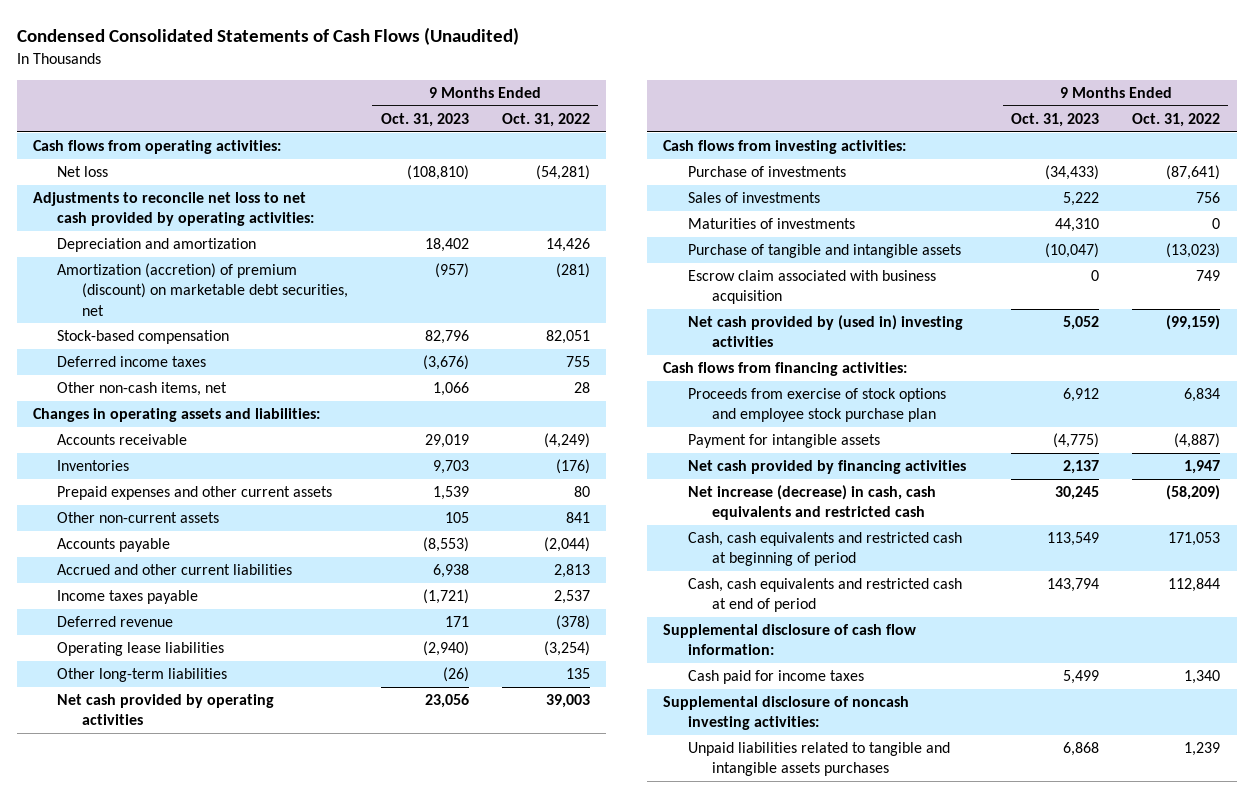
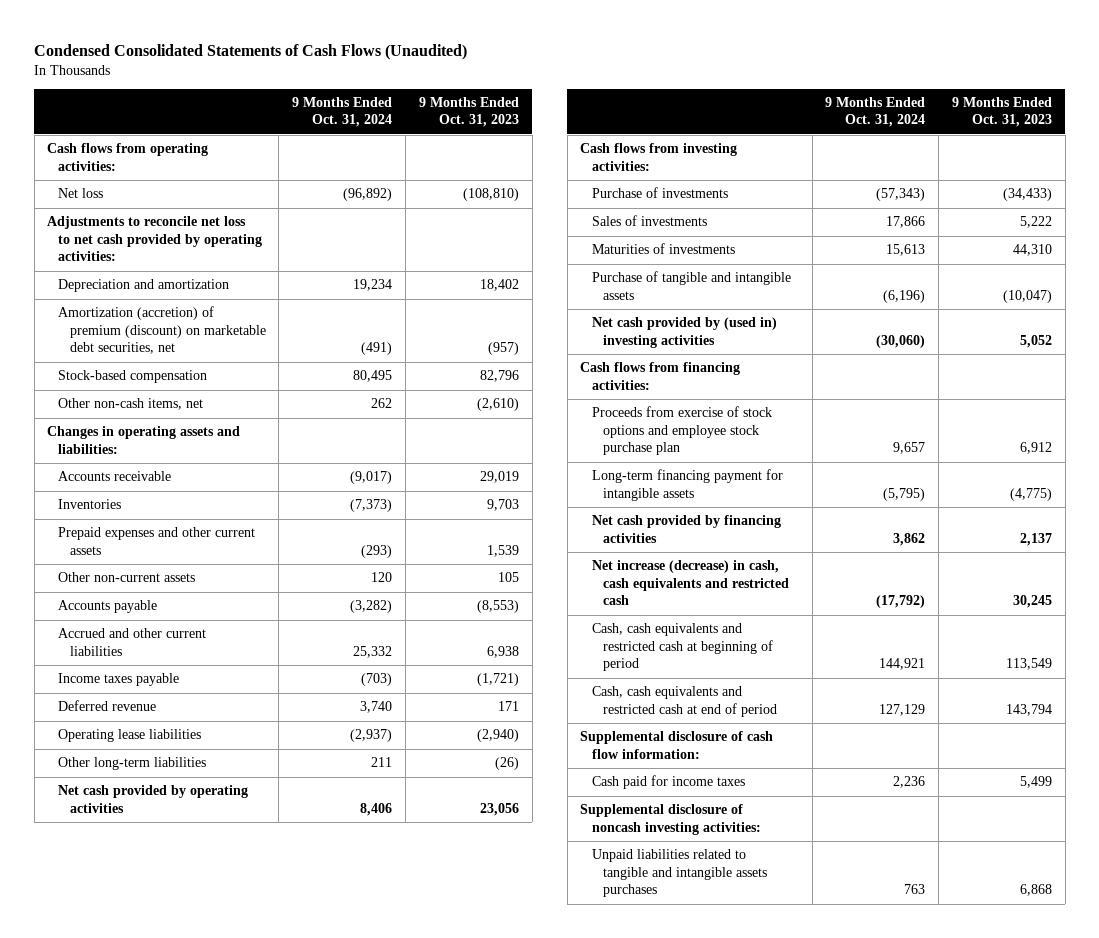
[501,113,590,128] Oct. 31, 2022 -> none
none -> [292,96,393,128] 9 Months Ended Oct. 31, 2024
[57,356,207,368] Deferred income taxes -> none
[432,382,469,397] 1,066 -> [476,398,519,412] (2,610)
[687,270,936,305] Escrow claim associated with business acquisition -> none
[687,434,880,449] Payment for intangible assets -> [591,469,783,501] Long-term financing payment for intangible assets

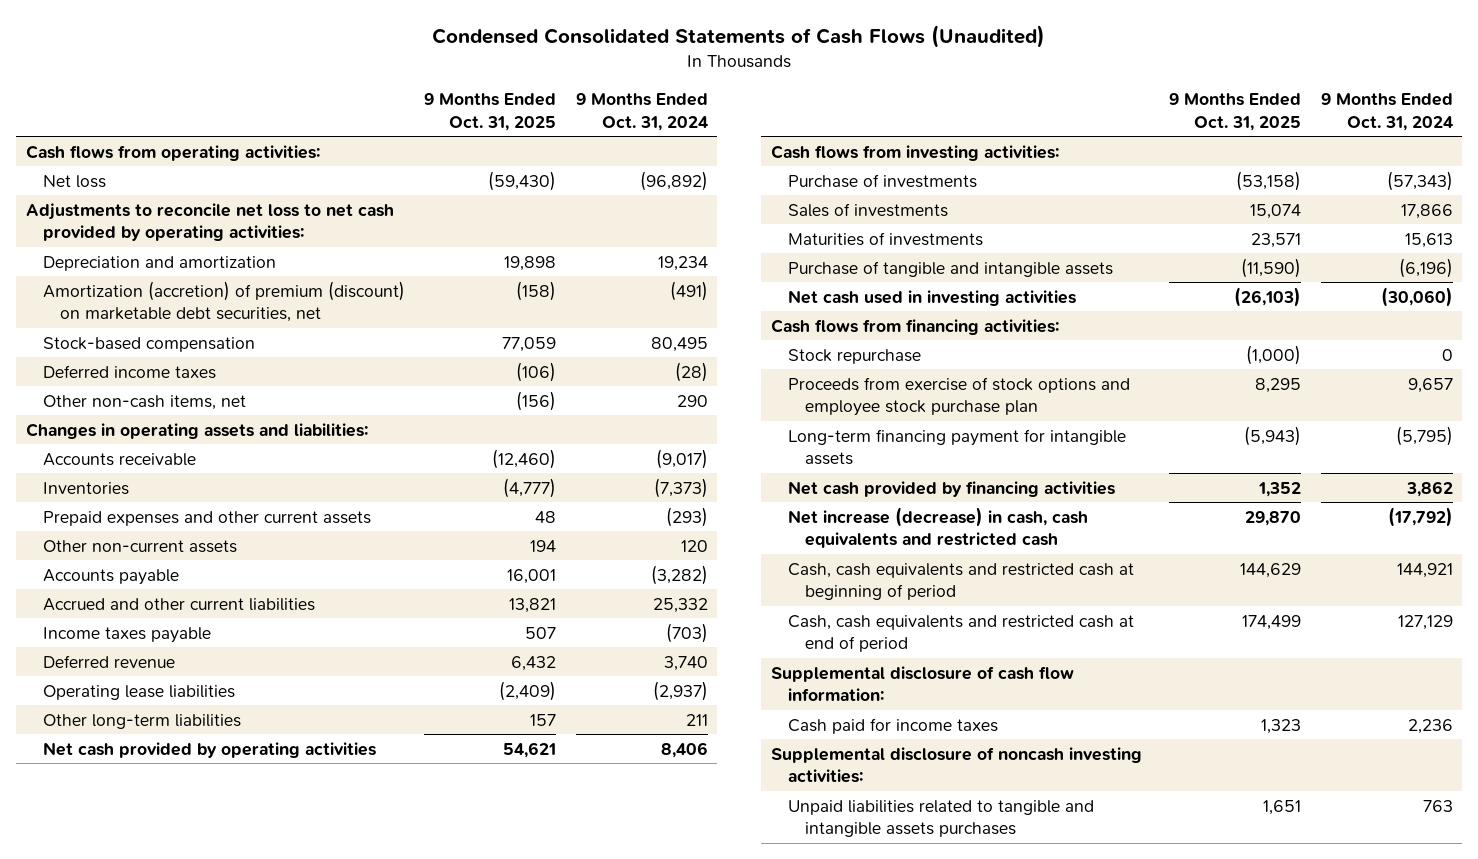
[418,96,519,128] 9 Months Ended Oct. 31, 2023 -> none
none -> [424,93,557,131] 9 Months Ended Oct. 31, 2025
none -> [42,364,216,379] Deferred income taxes
[371,398,393,409] 262 -> [676,394,708,407] 290
[591,317,777,348] Net cash provided by (used in) investing activities -> [788,289,1077,306] Net cash used in investing activities
none -> [788,348,922,364] Stock repurchase

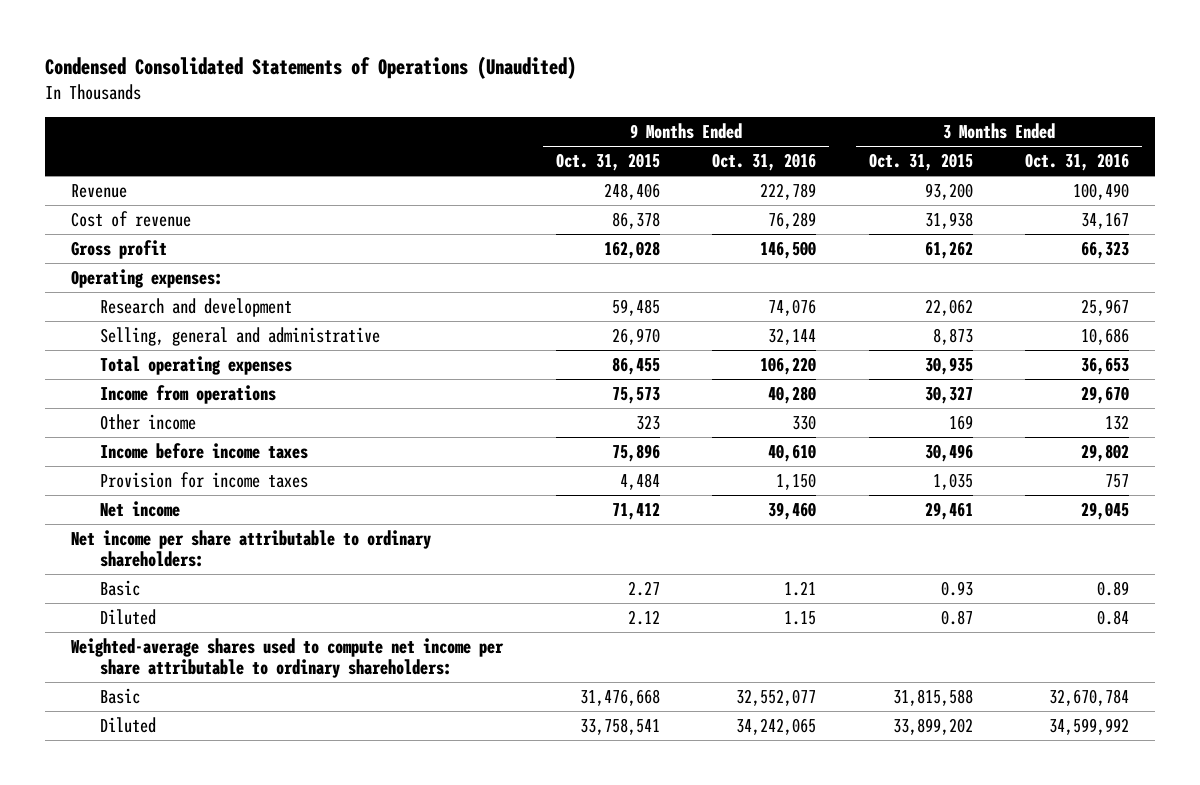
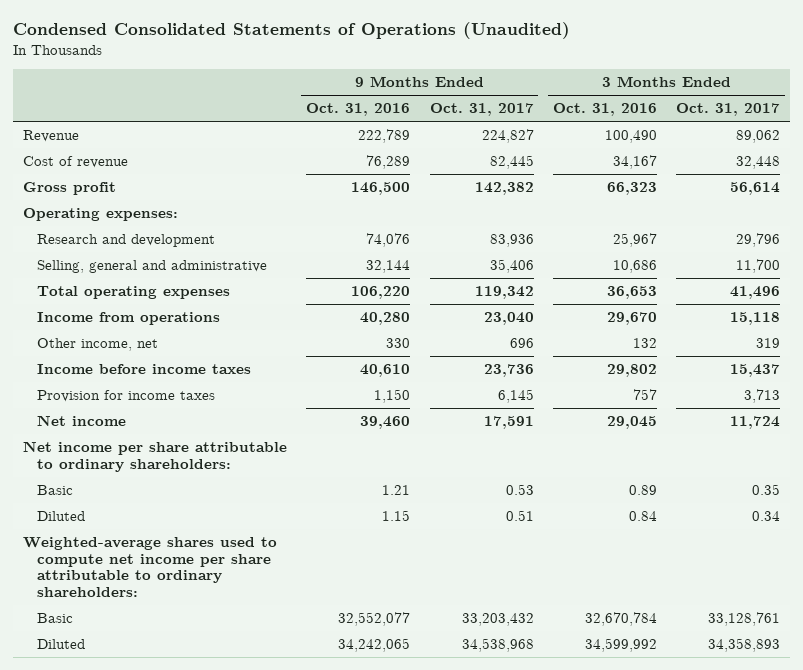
[555,153,660,172] Oct. 31, 2015 -> none
[868,153,973,172] Oct. 31, 2015 -> none
none -> [429,103,534,117] Oct. 31, 2017
none -> [676,103,781,117] Oct. 31, 2017
[99,414,196,431] Other income -> [37,338,159,352] Other income, net

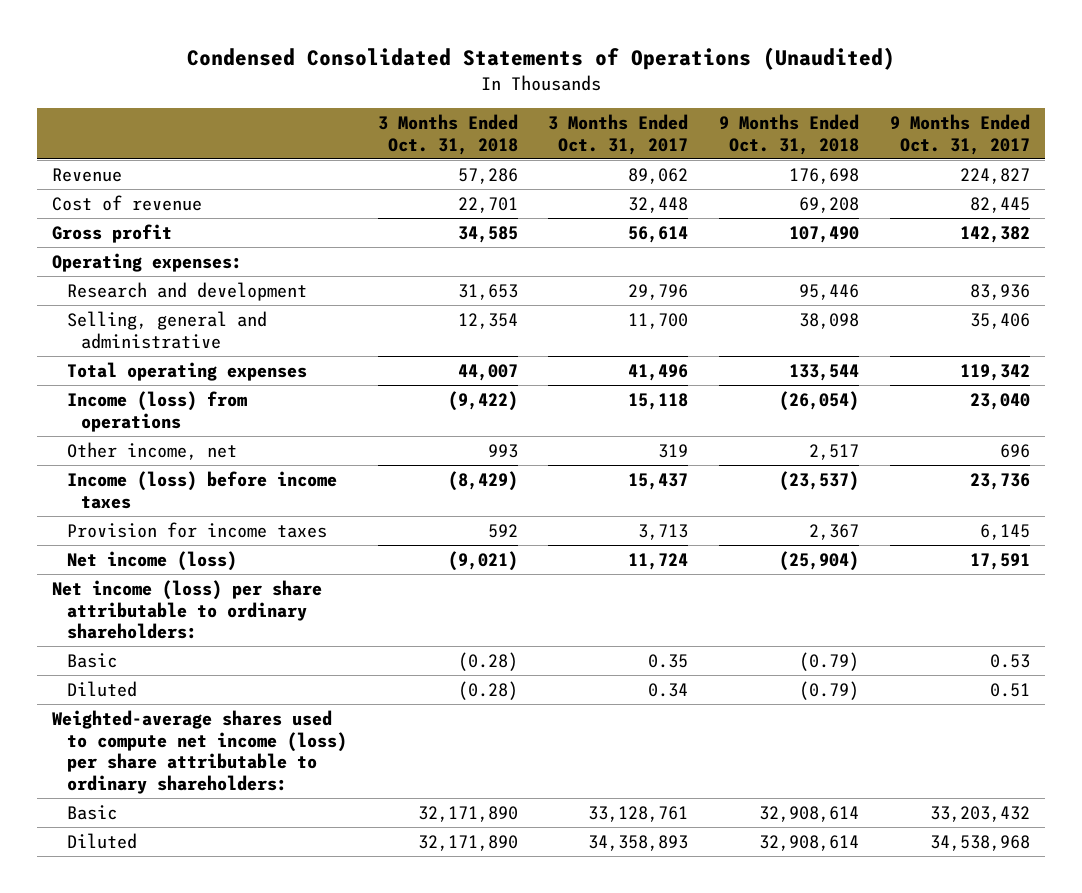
[306,103,411,117] Oct. 31, 2016 -> none
[552,103,657,117] Oct. 31, 2016 -> none
none -> [377,113,518,155] 3 Months Ended Oct. 31, 2018
none -> [719,113,860,155] 9 Months Ended Oct. 31, 2018
[37,312,221,326] Income from operations -> [66,390,247,432] Income (loss) from operations
[37,364,252,375] Income before income taxes -> [66,470,337,509] Income (loss) before income taxes
[37,415,127,427] Net income -> [66,550,237,571] Net income (loss)
[22,441,287,472] Net income per share attributable to ordinary shareholders: -> [52,579,323,640] Net income (loss) per share attributable to ordinary shareholders:
[22,537,277,597] Weighted-average shares used to compute net income per share attributable to ordinary shareholders: -> [52,709,347,795] Weighted-average shares used to compute net income (loss) per share attributable to ordinary shareholders:

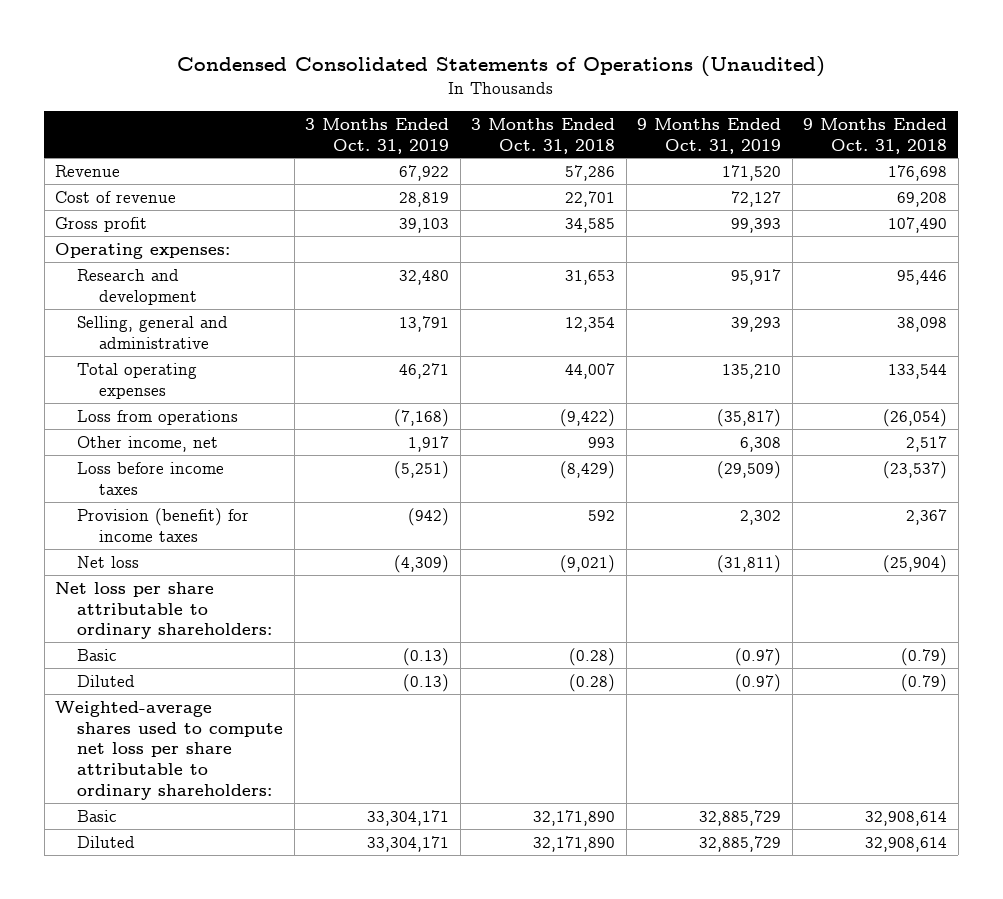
[548,113,689,155] 3 Months Ended Oct. 31, 2017 -> none
[889,113,1030,155] 9 Months Ended Oct. 31, 2017 -> none
none -> [305,117,450,154] 3 Months Ended Oct. 31, 2019
none -> [637,117,782,154] 9 Months Ended Oct. 31, 2019
[66,390,247,432] Income (loss) from operations -> [77,409,239,425] Loss from operations
[66,470,337,509] Income (loss) before income taxes -> [77,461,225,495] Loss before income taxes
[66,521,327,538] Provision for income taxes -> [77,507,250,542] Provision (benefit) for income taxes
[66,550,237,571] Net income (loss) -> [77,555,140,568] Net loss
[52,579,323,640] Net income (loss) per share attributable to ordinary shareholders: -> [55,581,273,640] Net loss per share attributable to ordinary shareholders:
[52,709,347,795] Weighted-average shares used to compute net income (loss) per share attributable to ordinary shareholders: -> [55,700,284,801] Weighted-average shares used to compute net loss per share attributable to ordinary shareholders:

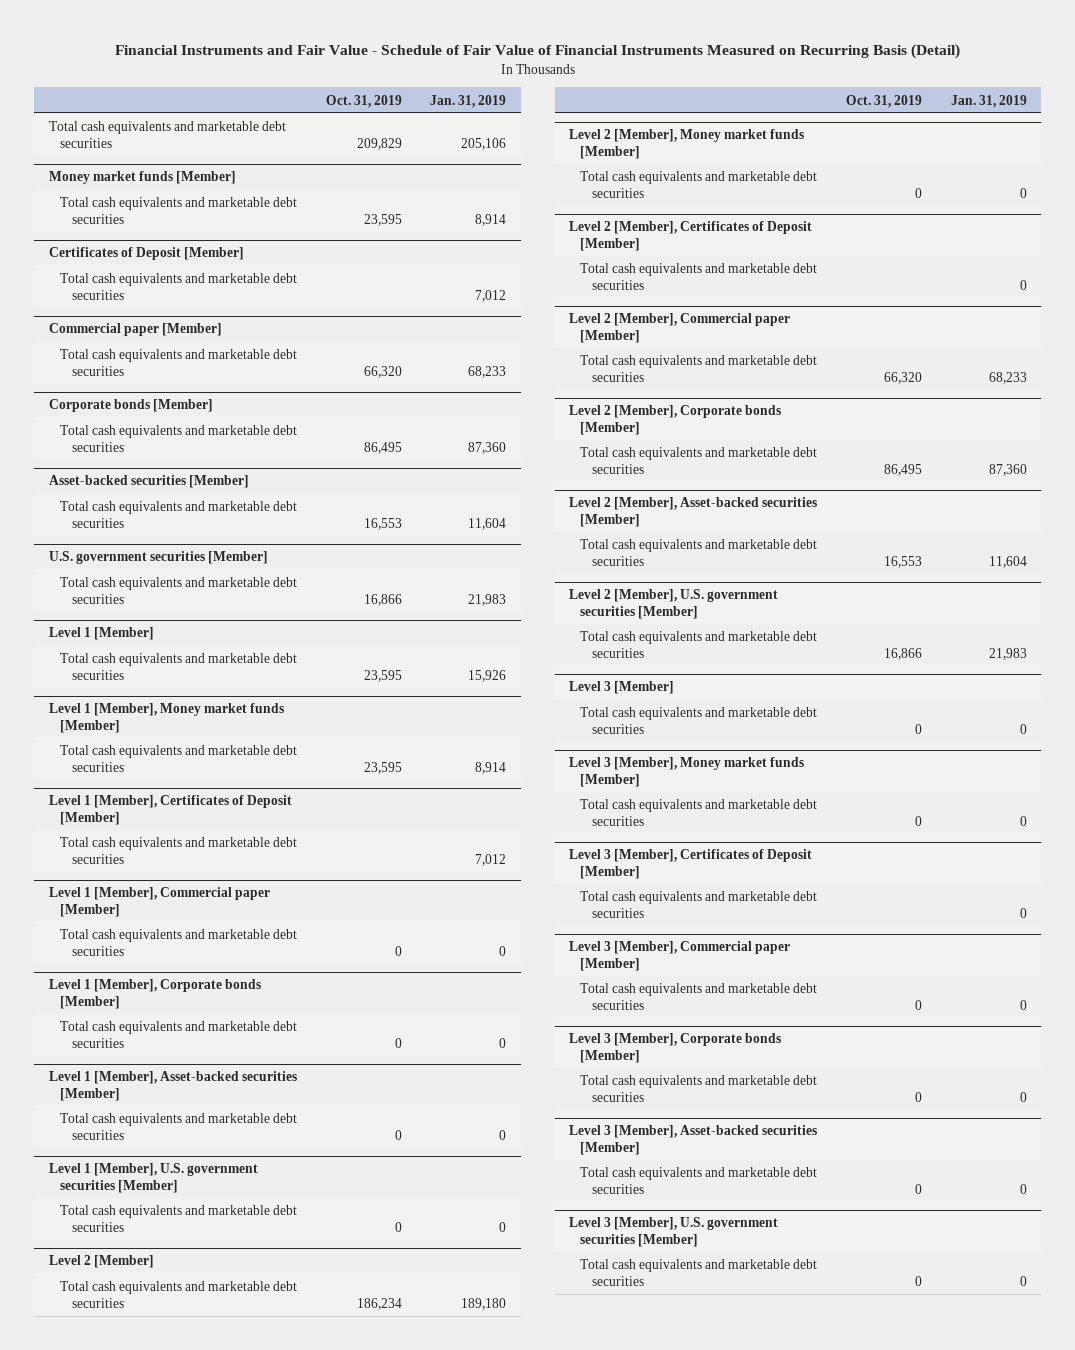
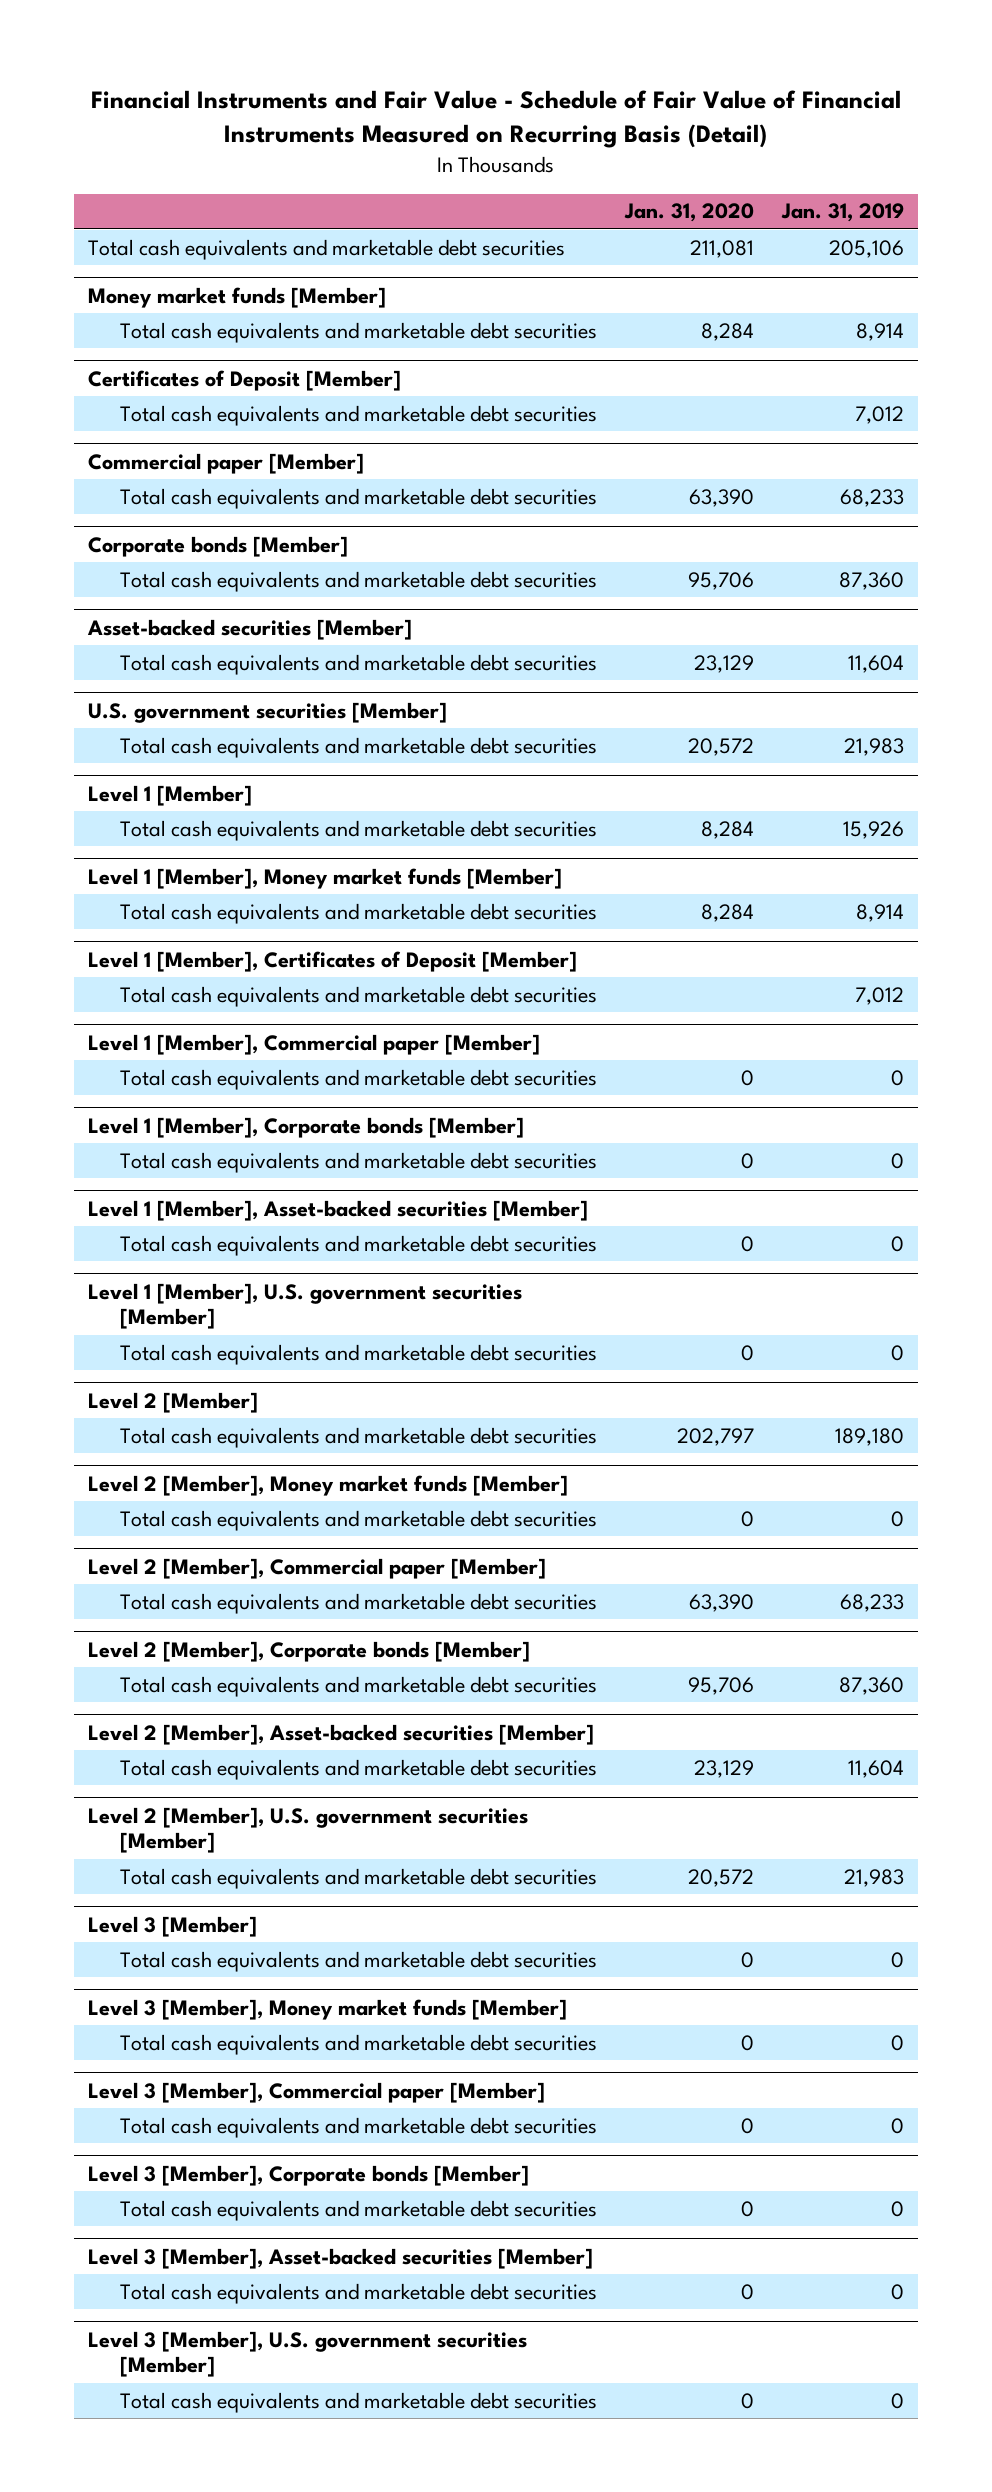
[325,94,402,108] Oct. 31, 2019 -> none
none -> [623,203,754,223] Jan. 31, 2020
[568,221,812,252] Level 2 [Member], Certificates of Deposit [Member] -> none
[580,263,818,290] Total cash equivalents and marketable debt securities -> none
[568,849,812,880] Level 3 [Member], Certificates of Deposit [Member] -> none
[580,891,818,918] Total cash equivalents and marketable debt securities -> none

